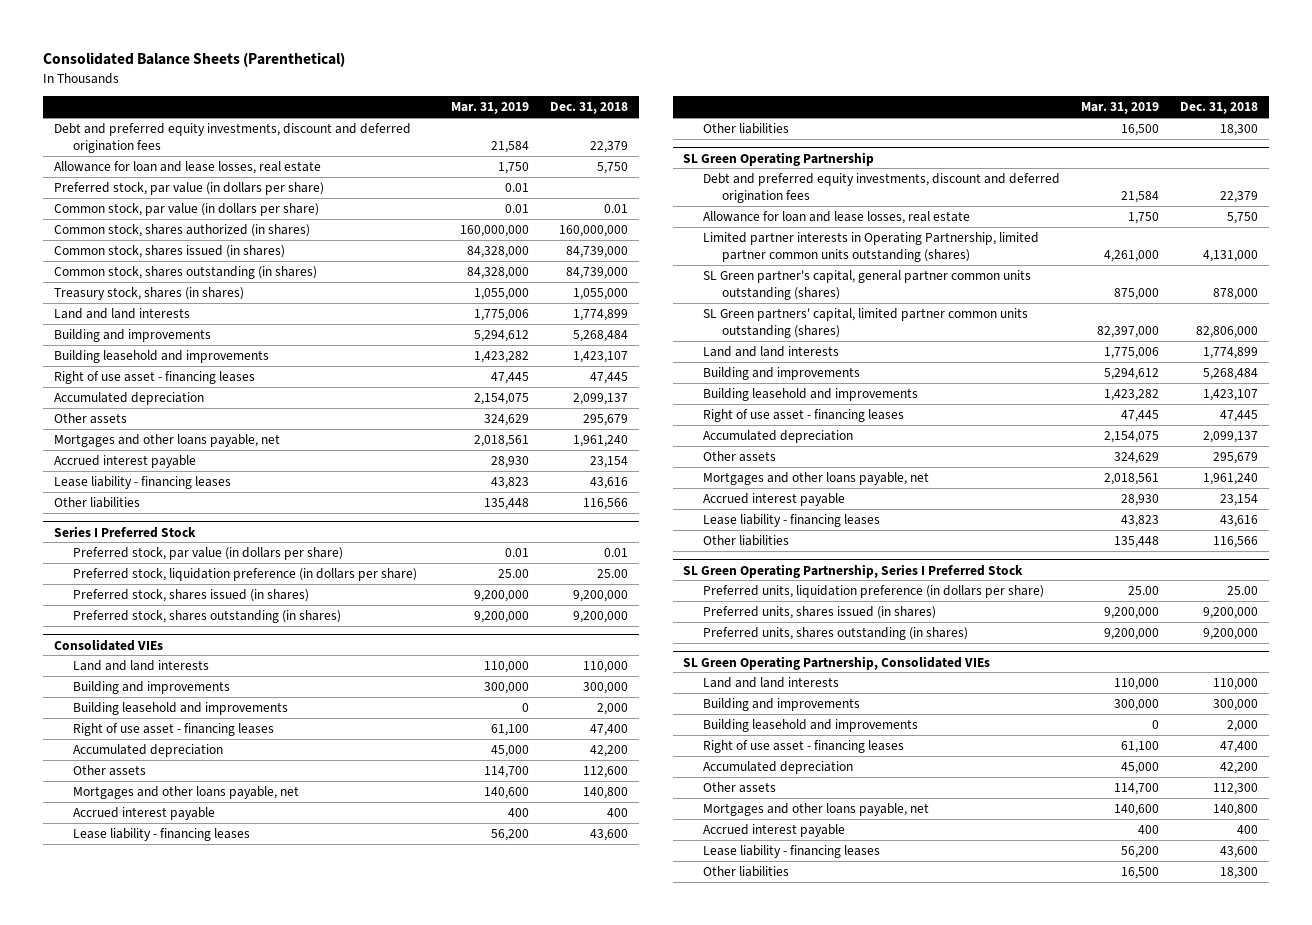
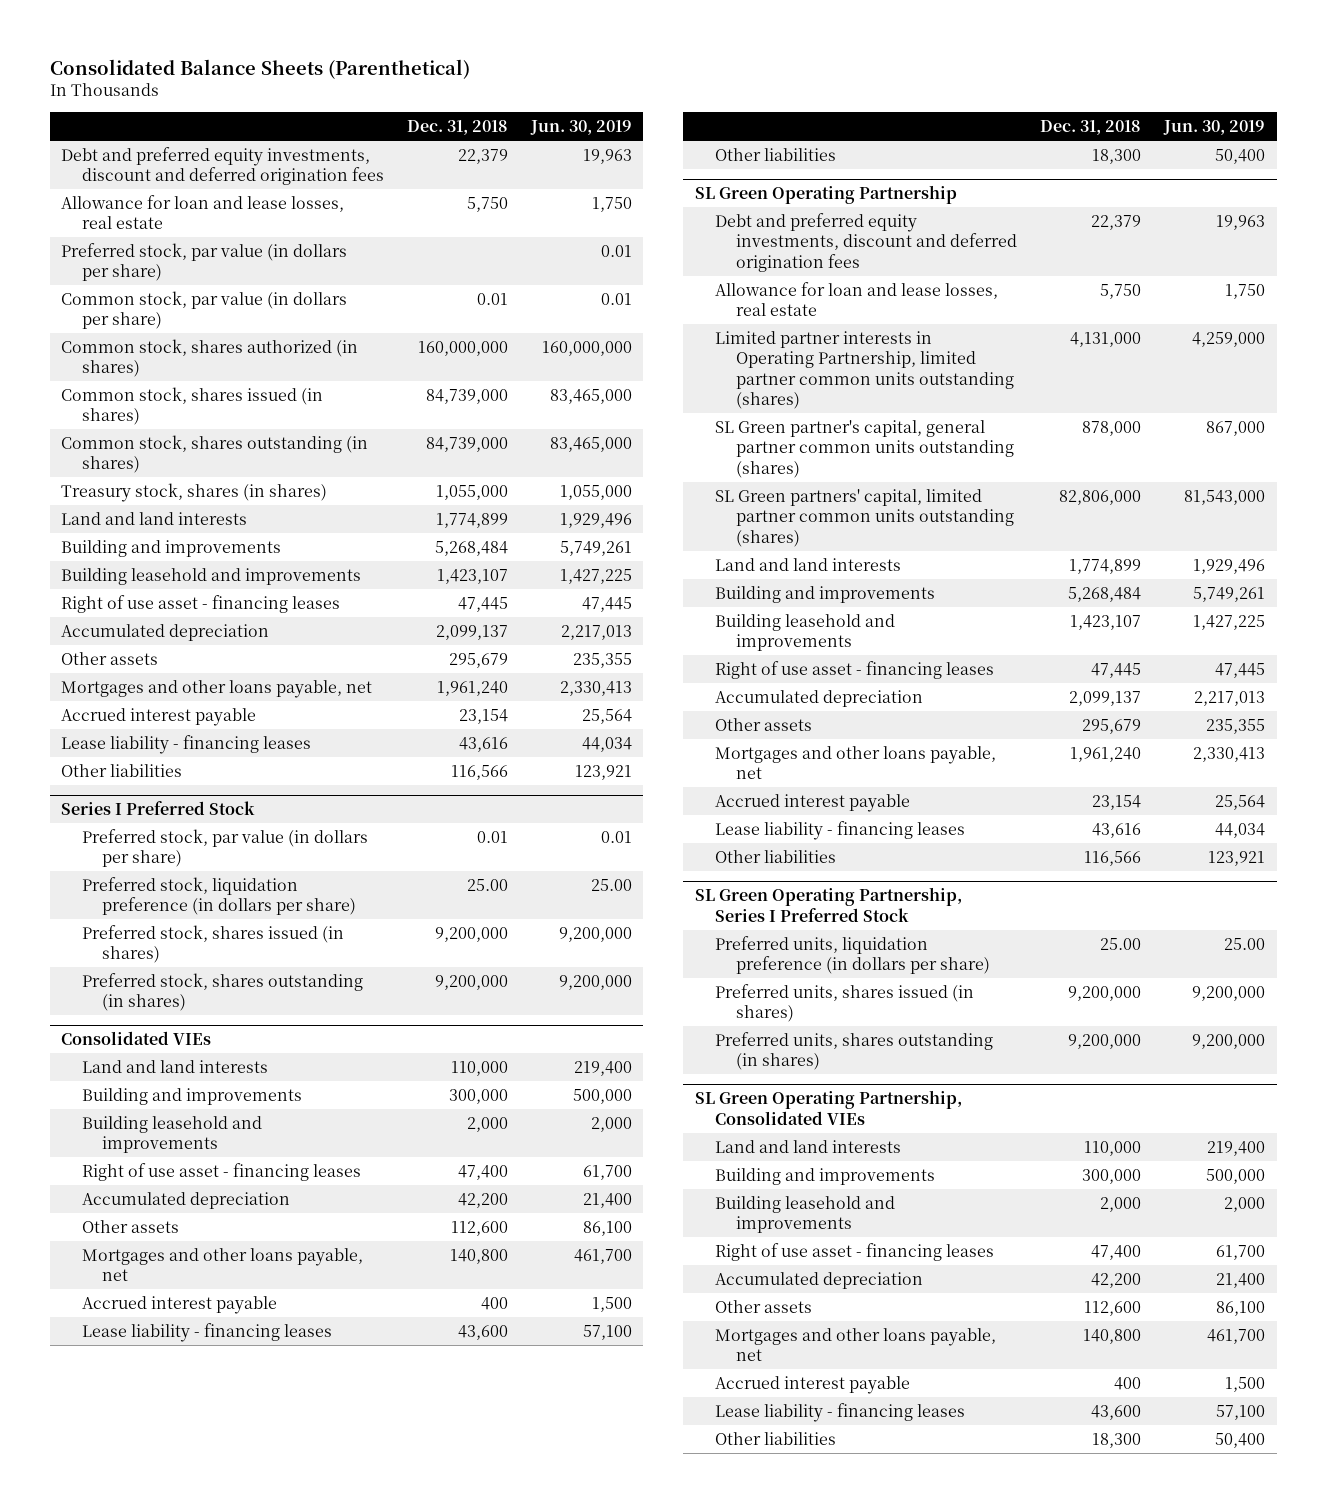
[451,102,530,115] Mar. 31, 2019 -> none
none -> [529,120,632,136] Jun. 30, 2019
[1213,782,1259,795] 112,300 -> [1084,1300,1142,1316] 112,600

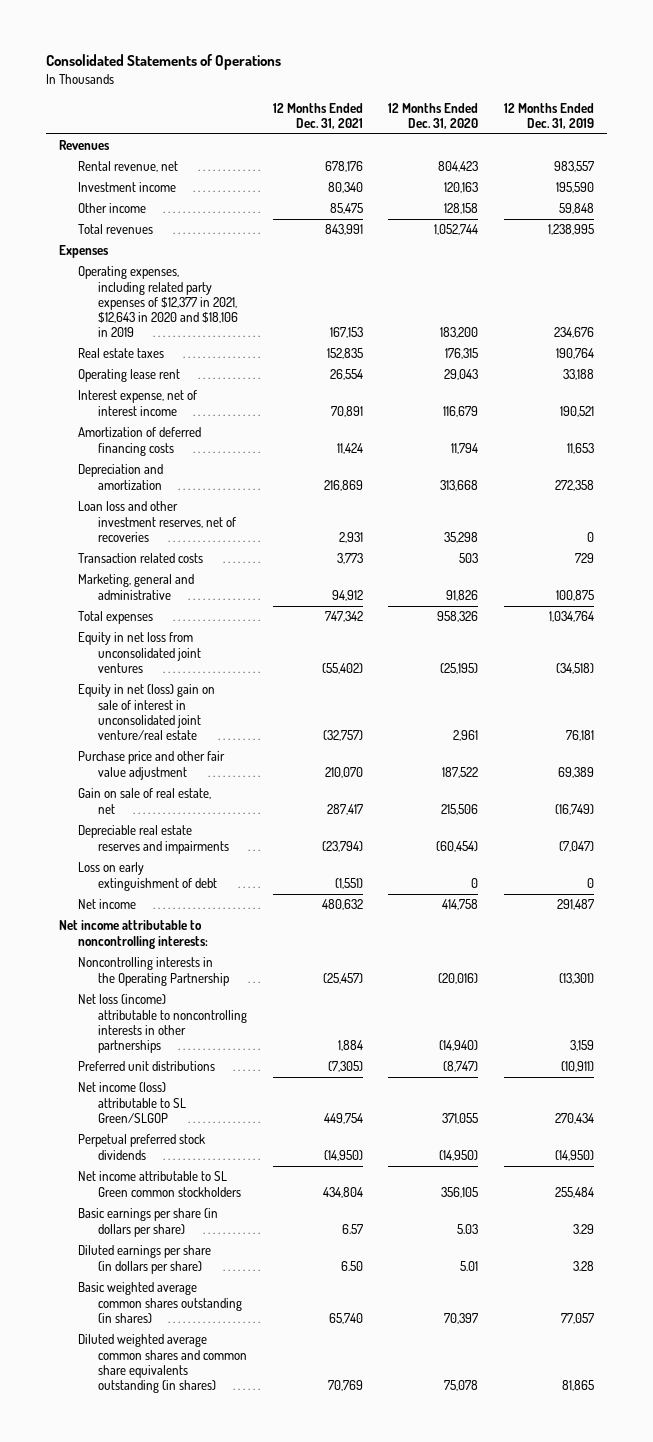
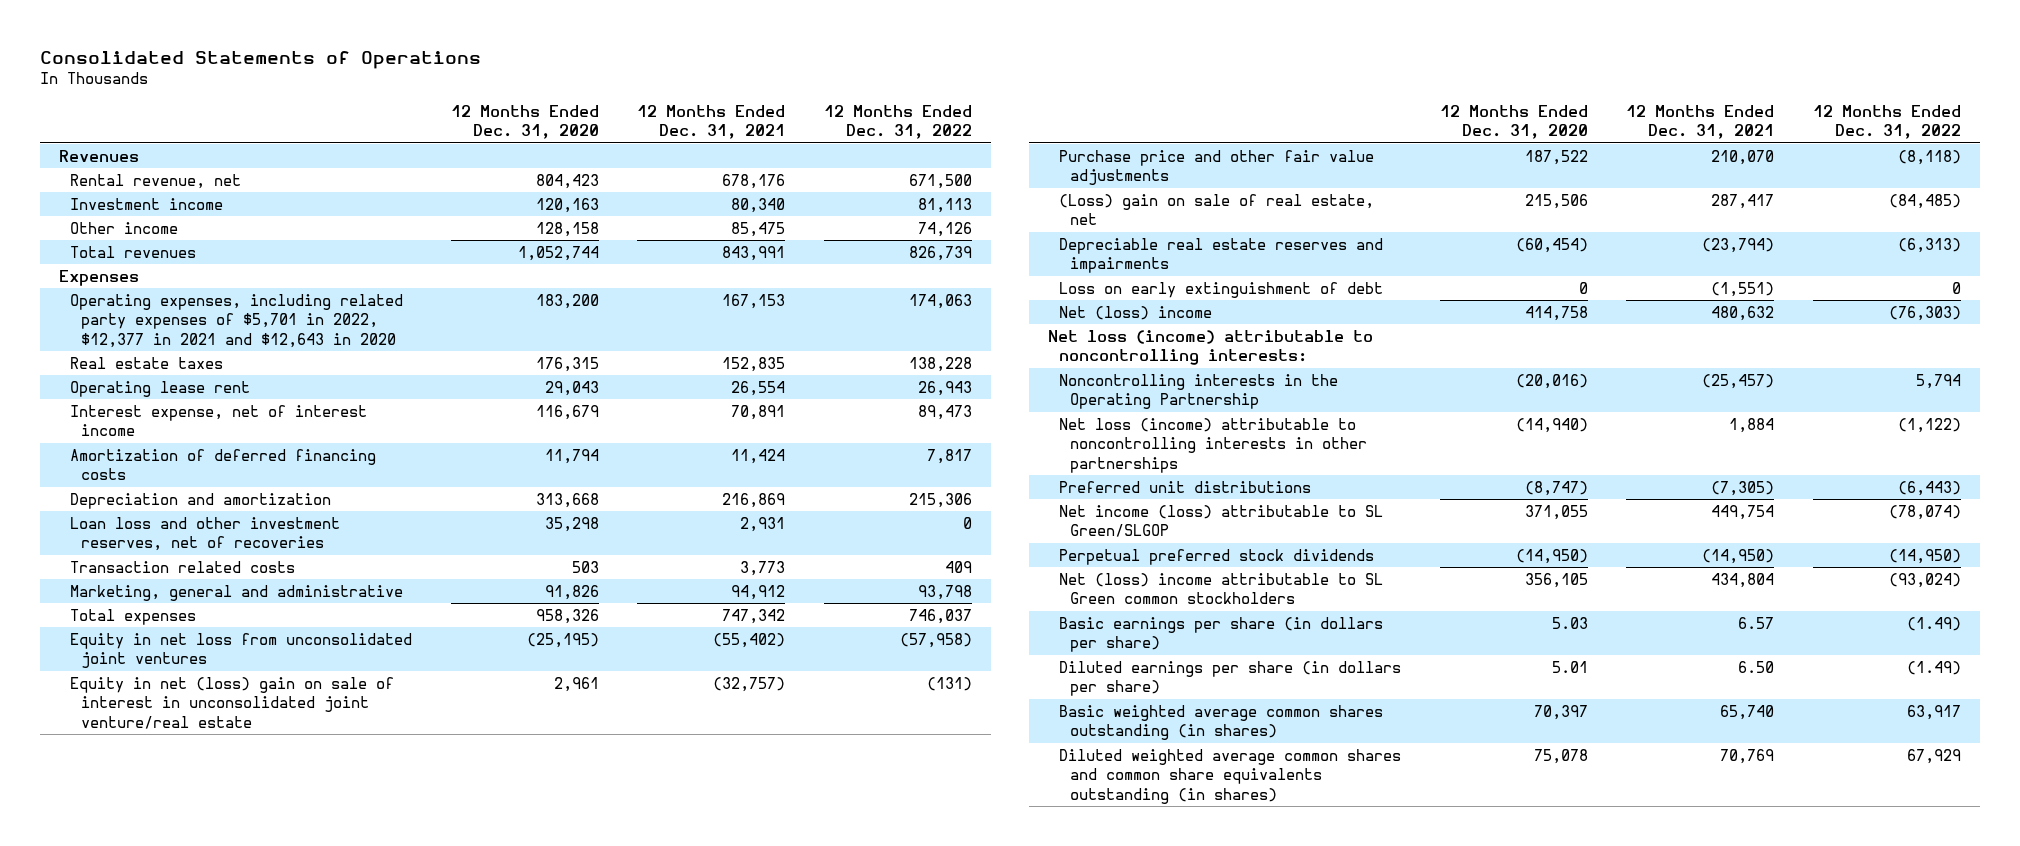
[504,102,595,129] 12 Months Ended Dec. 31, 2019 -> none
none -> [823,104,972,140] 12 Months Ended Dec. 31, 2022
[78,266,238,338] Operating expenses, including related party expenses of $12,377 in 2021, $12,643 in 2020 and $18,106 in 2019 -> [70,293,404,348] Operating expenses, including related party expenses of $5,701 in 2022, $12,377 in 2021 and $12,643 in 2020
[78,751,226,780] Purchase price and other fair value adjustment -> [1058,149,1374,186] Purchase price and other fair value adjustments
[78,788,212,814] Gain on sale of real estate, net -> [1058,193,1374,226] (Loss) gain on sale of real estate, net
[78,899,137,910] Net income -> [1058,305,1212,320] Net (loss) income
[58,920,209,949] Net income attributable to noncontrolling interests: -> [1048,329,1374,366] Net loss (income) attributable to noncontrolling interests:
[78,1171,241,1197] Net income attributable to SL Green common stockholders -> [1058,572,1383,605] Net (loss) income attributable to SL Green common stockholders

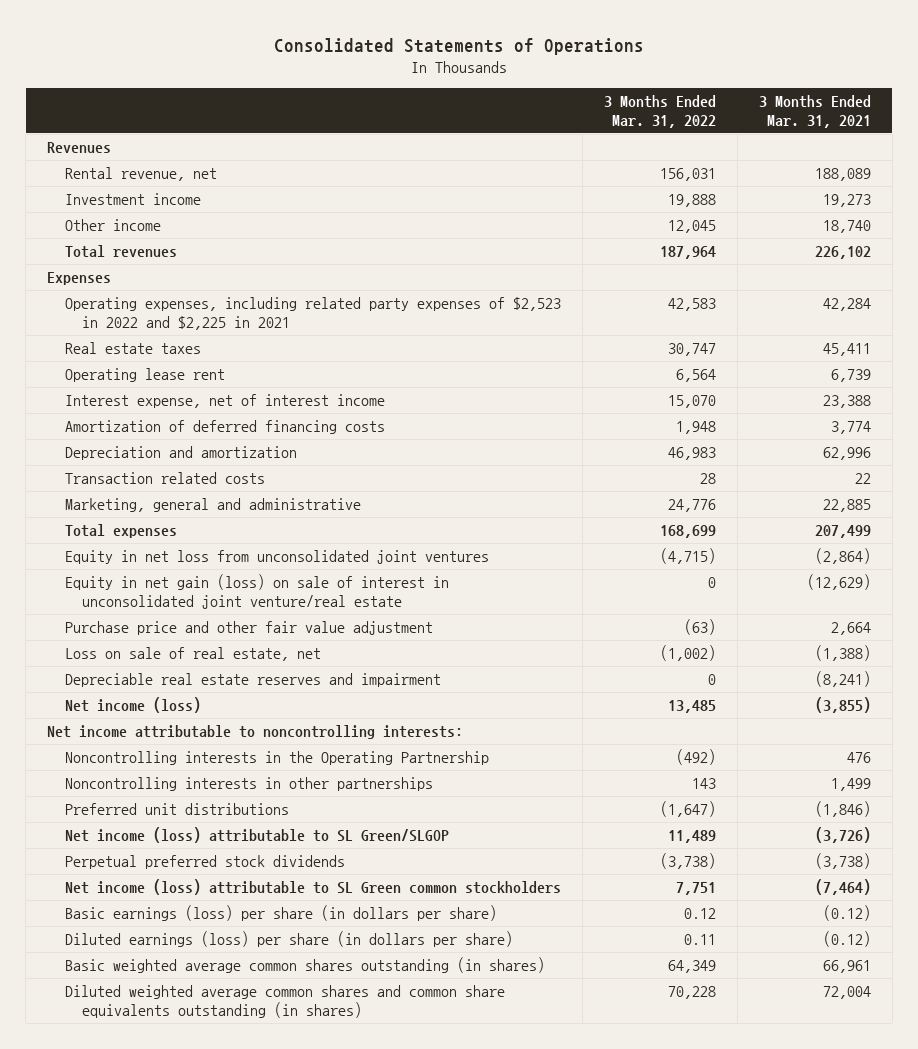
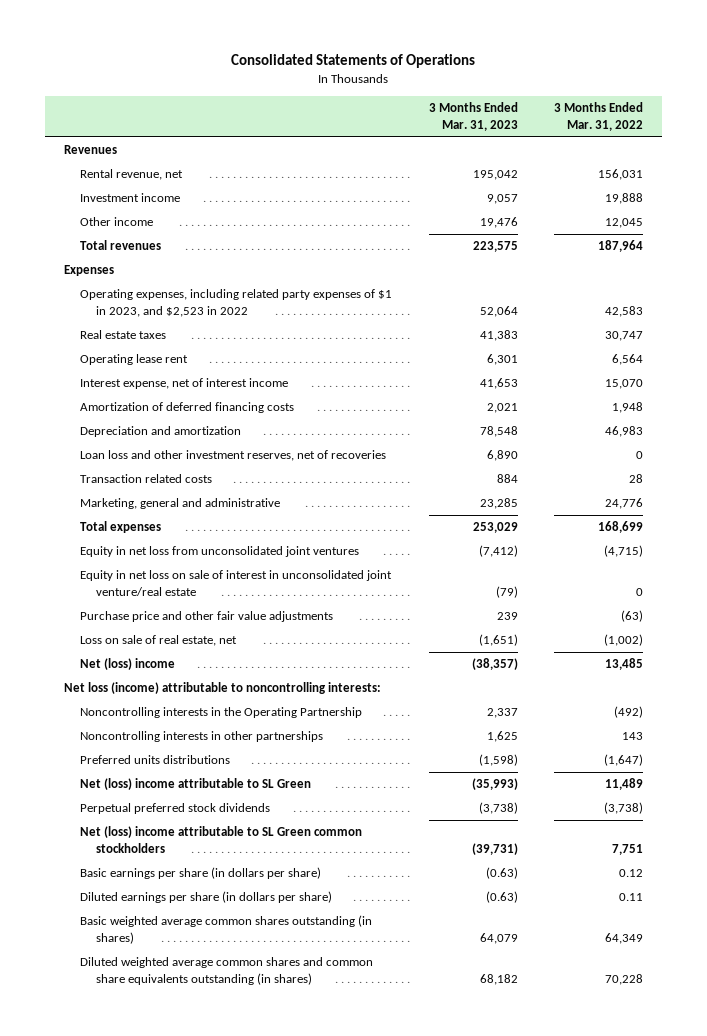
[758,95,871,128] 3 Months Ended Mar. 31, 2021 -> none
none -> [428,102,518,131] 3 Months Ended Mar. 31, 2023
[64,297,561,330] Operating expenses, including related party expenses of $2,523 in 2022 and $2,225 in 2021 -> [79,289,392,317] Operating expenses, including related party expenses of $1 in 2023, and $2,523 in 2022
none -> [79,450,386,462] Loan loss and other investment reserves, net of recoveries
[64,574,449,609] Equity in net gain (loss) on sale of interest in unconsolidated joint venture/real estate -> [79,570,392,596] Equity in net loss on sale of interest in unconsolidated joint venture/real estate
[64,621,433,636] Purchase price and other fair value adjustment -> [79,611,333,623] Purchase price and other fair value adjustments
[64,673,441,688] Depreciable real estate reserves and impairment -> none
[64,697,201,714] Net income (loss) -> [79,658,175,671] Net (loss) income
[47,725,464,740] Net income attributable to noncontrolling interests: -> [63,682,381,695] Net loss (income) attributable to noncontrolling interests:
[64,803,289,816] Preferred unit distributions -> [79,755,230,765] Preferred units distributions
[64,827,449,844] Net income (loss) attributable to SL Green/SLGOP -> [79,778,311,791] Net (loss) income attributable to SL Green
[64,879,561,896] Net income (loss) attributable to SL Green common stockholders -> [79,826,362,853] Net (loss) income attributable to SL Green common stockholders
[64,905,497,922] Basic earnings (loss) per share (in dollars per share) -> [79,867,321,880] Basic earnings per share (in dollars per share)
[64,931,513,948] Diluted earnings (loss) per share (in dollars per share) -> [79,891,332,904] Diluted earnings per share (in dollars per share)

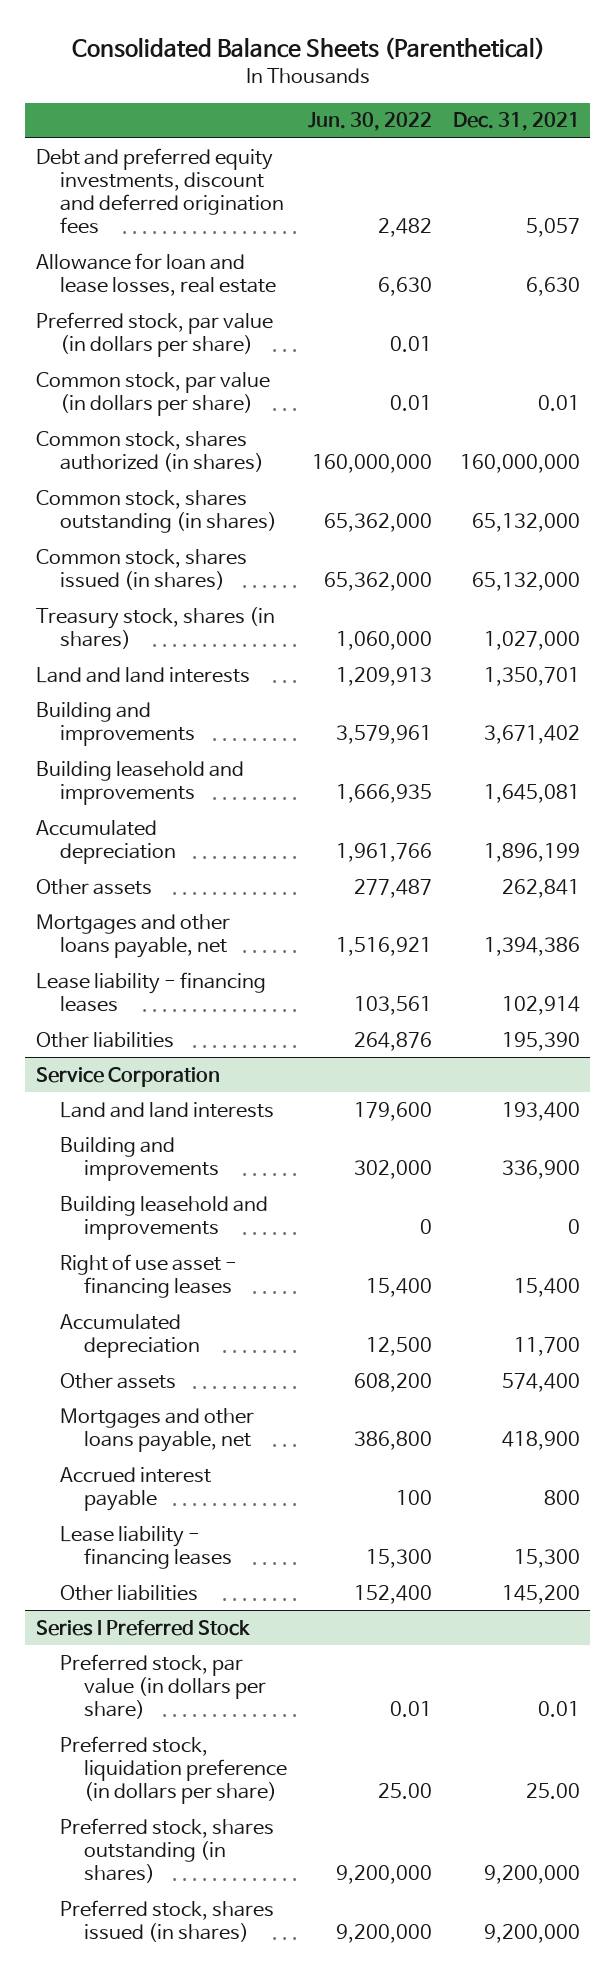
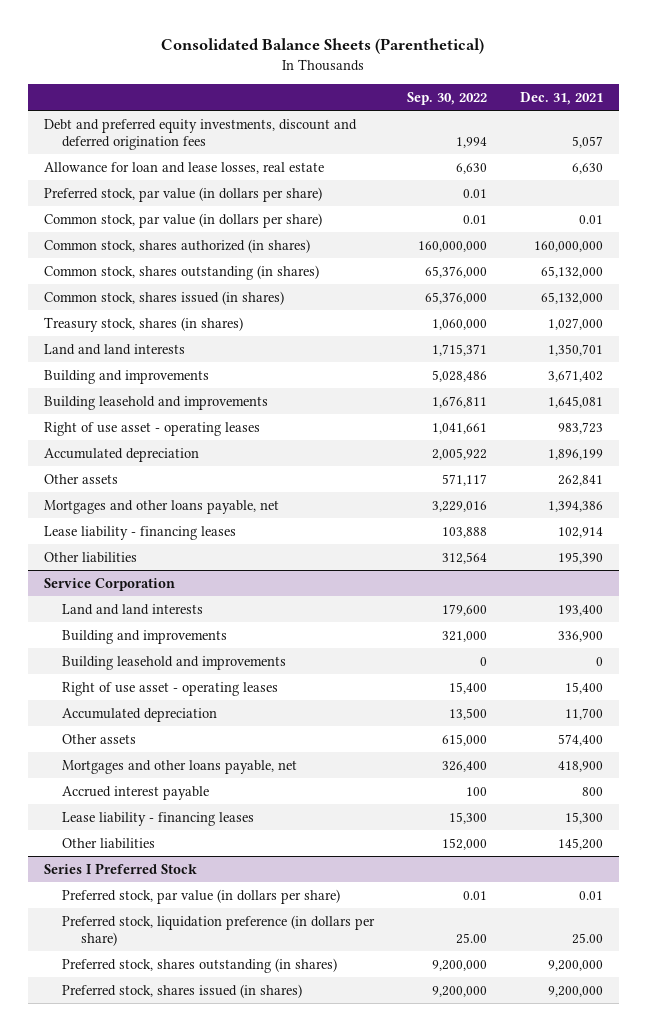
[307,112,432,132] Jun. 30, 2022 -> none
none -> [407,92,488,106] Sep. 30, 2022
none -> [44,421,261,436] Right of use asset - operating leases
[59,1253,237,1298] Right of use asset - financing leases -> [62,681,279,696] Right of use asset - operating leases

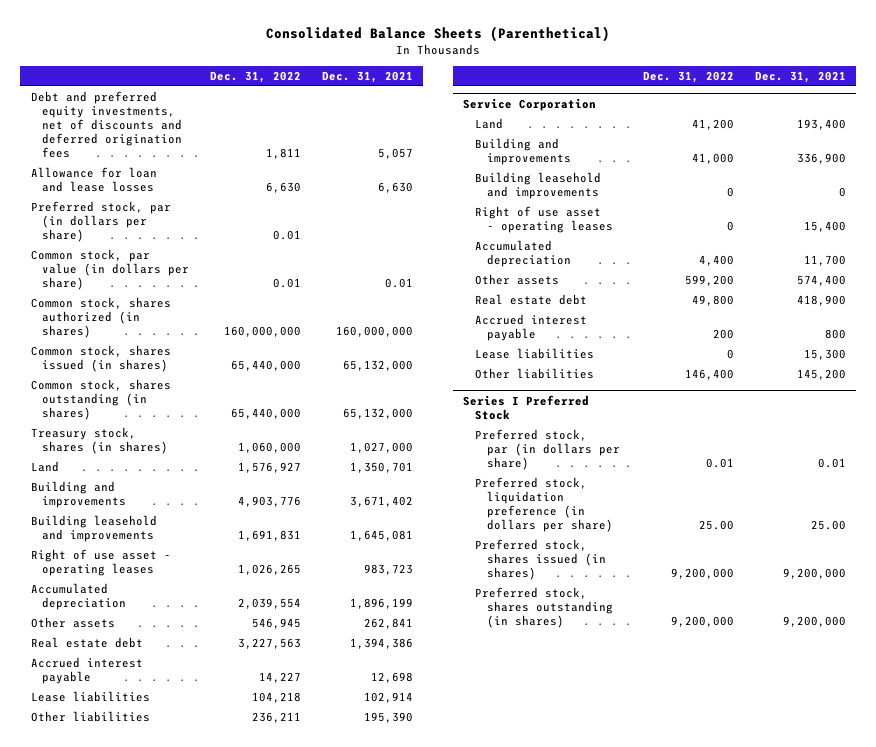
[407,92,488,106] Sep. 30, 2022 -> none
none -> [210,71,302,84] Dec. 31, 2022
[44,118,358,151] Debt and preferred equity investments, discount and deferred origination fees -> [30,91,183,158] Debt and preferred equity investments, net of discounts and deferred origination fees
[44,161,325,174] Allowance for loan and lease losses, real estate -> [30,167,157,192] Allowance for loan and lease losses
[44,186,323,202] Preferred stock, par value (in dollars per share) -> [30,201,171,242] Preferred stock, par (in dollars per share)
[44,264,320,280] Common stock, shares outstanding (in shares) -> [30,379,171,420] Common stock, shares outstanding (in shares)
[44,343,186,355] Land and land interests -> [30,461,59,473] Land
[44,499,280,514] Mortgages and other loans payable, net -> [30,637,143,649] Real estate debt
none -> [30,657,143,684] Accrued interest payable
[44,525,237,540] Lease liability - financing leases -> [30,691,150,703] Lease liabilities
[62,603,204,615] Land and land interests -> [474,118,503,130] Land
[62,759,298,774] Mortgages and other loans payable, net -> [474,294,587,306] Real estate debt
[62,811,255,826] Lease liability - financing leases -> [474,348,594,360] Lease liabilities
[62,888,341,904] Preferred stock, par value (in dollars per share) -> [474,429,620,470] Preferred stock, par (in dollars per share)
[62,957,338,973] Preferred stock, shares outstanding (in shares) -> [474,587,613,628] Preferred stock, shares outstanding (in shares)

